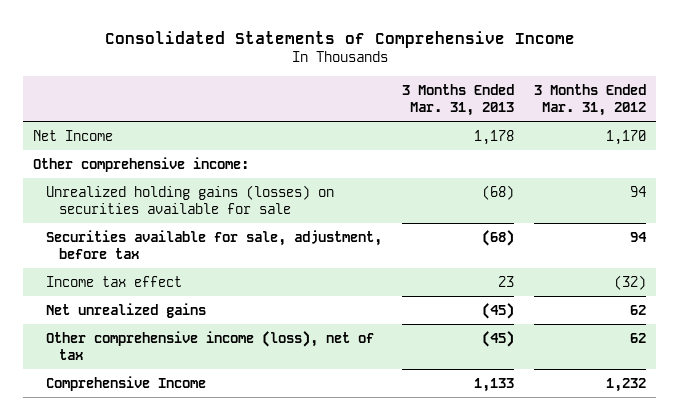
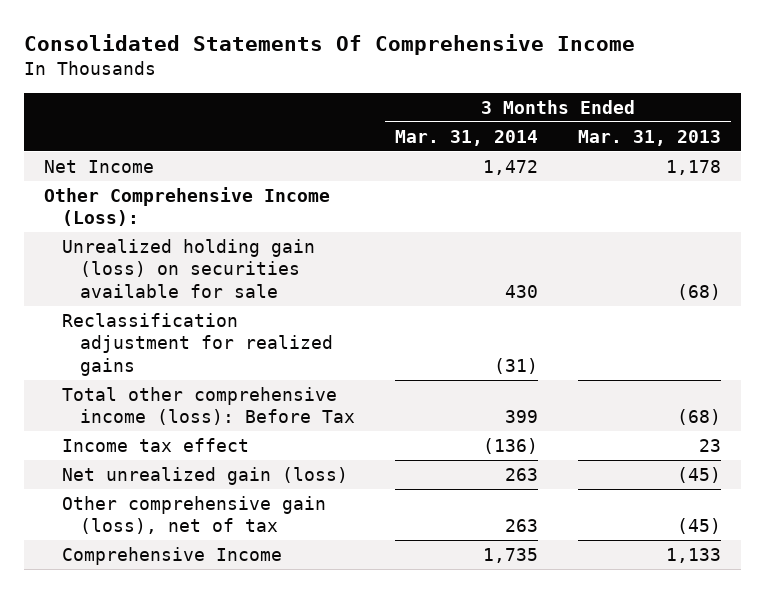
[104,31,575,49] Consolidated Statements of Comprehensive Income -> [23,34,635,56] Consolidated Statements Of Comprehensive Income
[534,83,647,116] 3 Months Ended Mar. 31, 2012 -> none
none -> [394,129,538,146] Mar. 31, 2014
[46,229,383,259] Securities available for sale, adjustment, before tax -> none
[33,156,250,172] Other comprehensive income: -> [43,186,330,227] Other Comprehensive Income (Loss):
[46,184,335,214] Unrealized holding gains (losses) on securities available for sale -> [61,238,315,298] Unrealized holding gain (loss) on securities available for sale
none -> [61,312,333,376] Reclassification adjustment for realized gains
none -> [61,386,355,426] Total other comprehensive income (loss): Before Tax
[46,302,207,318] Net unrealized gains -> [61,466,348,485] Net unrealized gain (loss)
[46,330,375,360] Other comprehensive income (loss), net of tax -> [61,495,326,535] Other comprehensive gain (loss), net of tax

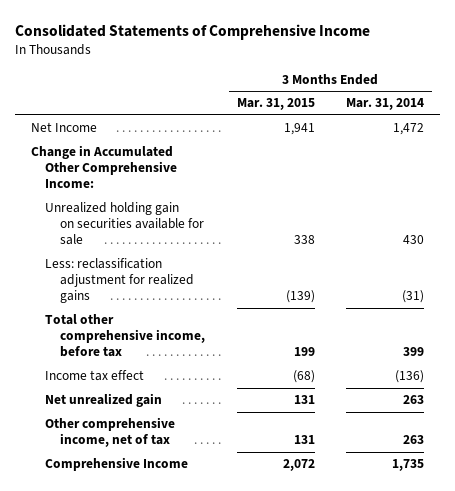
[23,34,635,56] Consolidated Statements Of Comprehensive Income -> [15,23,371,40] Consolidated Statements of Comprehensive Income
[577,129,721,146] Mar. 31, 2013 -> none
none -> [236,98,315,111] Mar. 31, 2015
[43,186,330,227] Other Comprehensive Income (Loss): -> [30,145,178,189] Change in Accumulated Other Comprehensive Income:
[61,238,315,298] Unrealized holding gain (loss) on securities available for sale -> [45,202,204,246] Unrealized holding gain on securities available for sale
[61,312,333,376] Reclassification adjustment for realized gains -> [45,258,194,304] Less: reclassification adjustment for realized gains
[61,386,355,426] Total other comprehensive income (loss): Before Tax -> [45,314,205,358] Total other comprehensive income, before tax
[61,466,348,485] Net unrealized gain (loss) -> [45,393,163,408] Net unrealized gain
[61,495,326,535] Other comprehensive gain (loss), net of tax -> [45,417,176,448] Other comprehensive income, net of tax

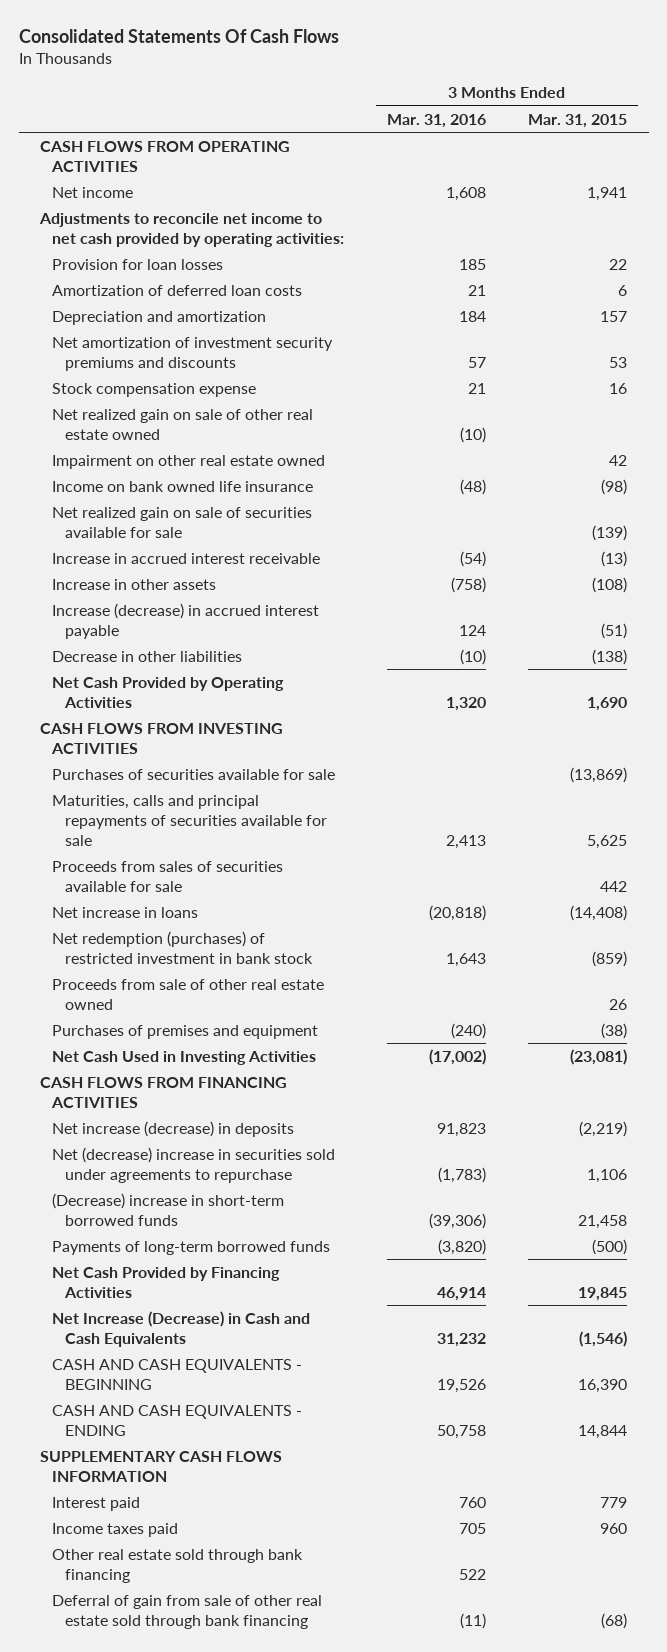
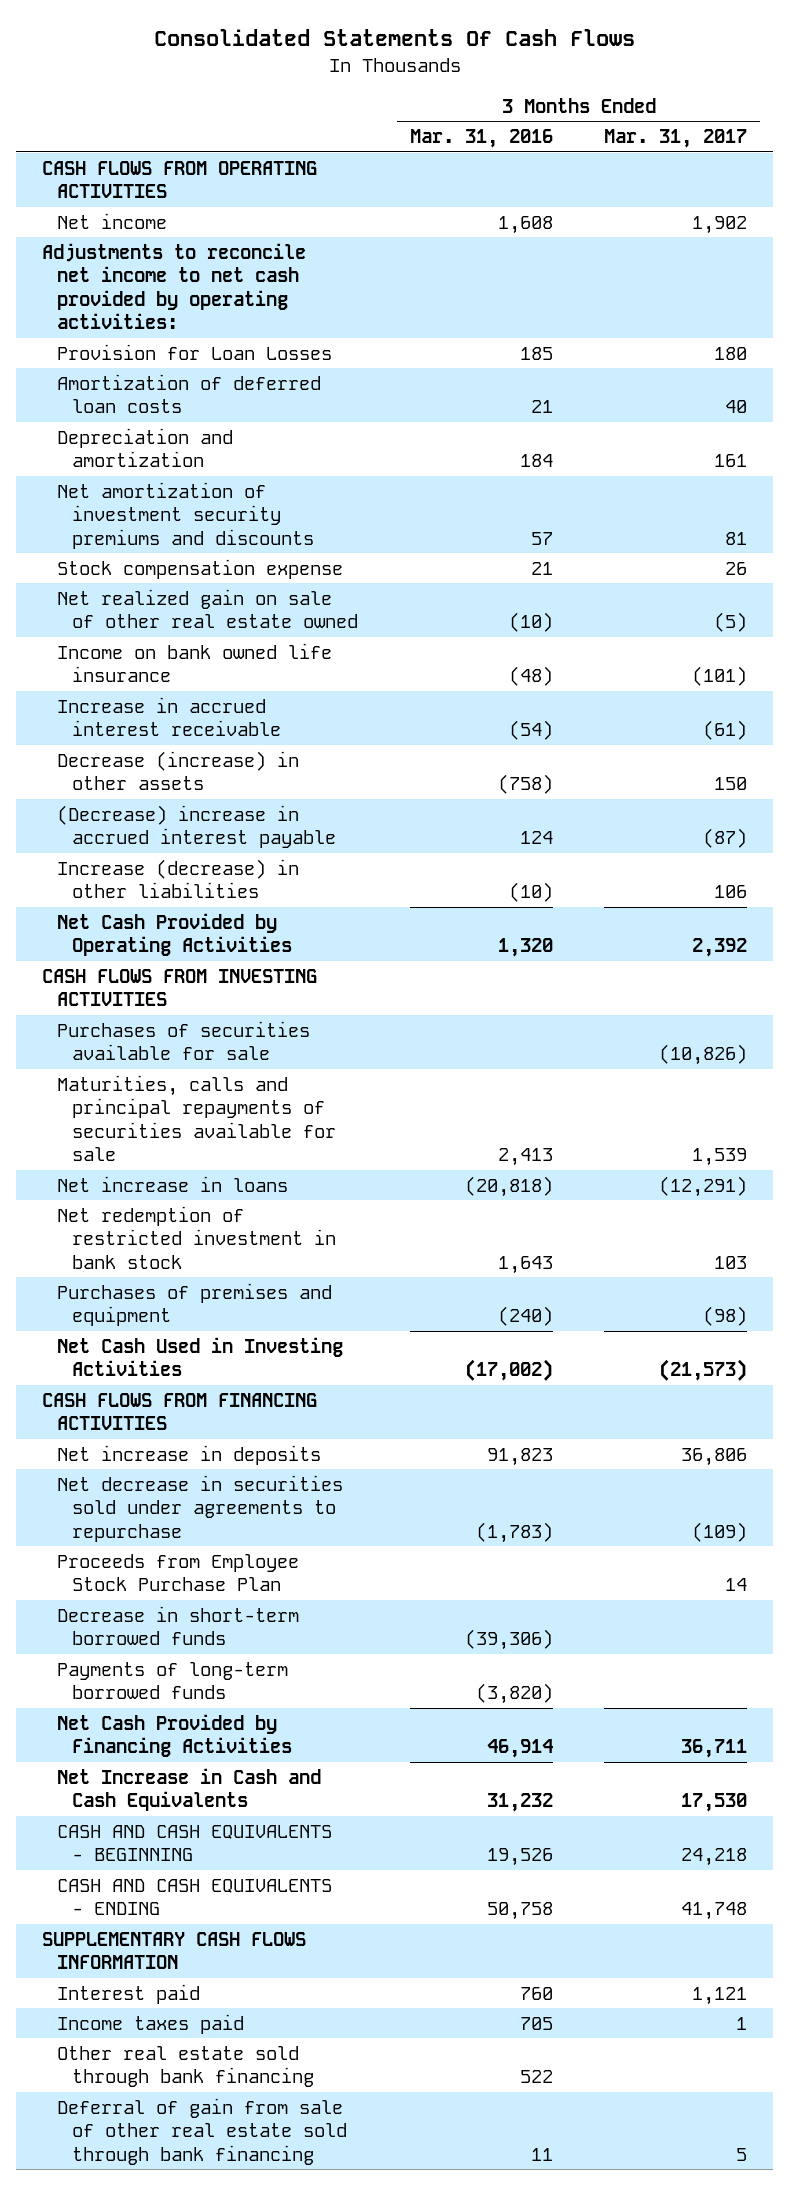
[528,113,628,128] Mar. 31, 2015 -> none
none -> [604,129,748,149] Mar. 31, 2017
[52,258,224,270] Provision for loan losses -> [57,343,333,360] Provision for Loan Losses
[52,454,326,469] Impairment on other real estate owned -> none
[52,506,313,538] Net realized gain on sale of securities available for sale -> none
[52,578,217,590] Increase in other assets -> [57,750,300,791] Decrease (increase) in other assets
[52,602,320,639] Increase (decrease) in accrued interest payable -> [57,804,337,849] (Decrease) increase in accrued interest payable
[52,650,243,662] Decrease in other liabilities -> [57,858,300,899] Increase (decrease) in other liabilities
[52,860,284,892] Proceeds from sales of securities available for sale -> none
[52,978,325,1010] Proceeds from sale of other real estate owned -> none
[52,930,313,964] Net redemption (purchases) of restricted investment in bank stock -> [57,1205,337,1269] Net redemption of restricted investment in bank stock
[52,1120,295,1137] Net increase (decrease) in deposits -> [57,1444,322,1465] Net increase in deposits
[52,1146,336,1183] Net (decrease) increase in securities sold under agreements to repurchase -> [57,1474,344,1542] Net decrease in securities sold under agreements to repurchase
none -> [57,1553,300,1592] Proceeds from Employee Stock Purchase Plan
[52,1192,285,1226] (Decrease) increase in short-term borrowed funds -> [57,1605,300,1646] Decrease in short-term borrowed funds
[52,1310,311,1347] Net Increase (Decrease) in Cash and Cash Equivalents -> [57,1767,322,1812] Net Increase in Cash and Cash Equivalents
[459,1612,486,1629] (11) -> [530,2147,553,2161] 11

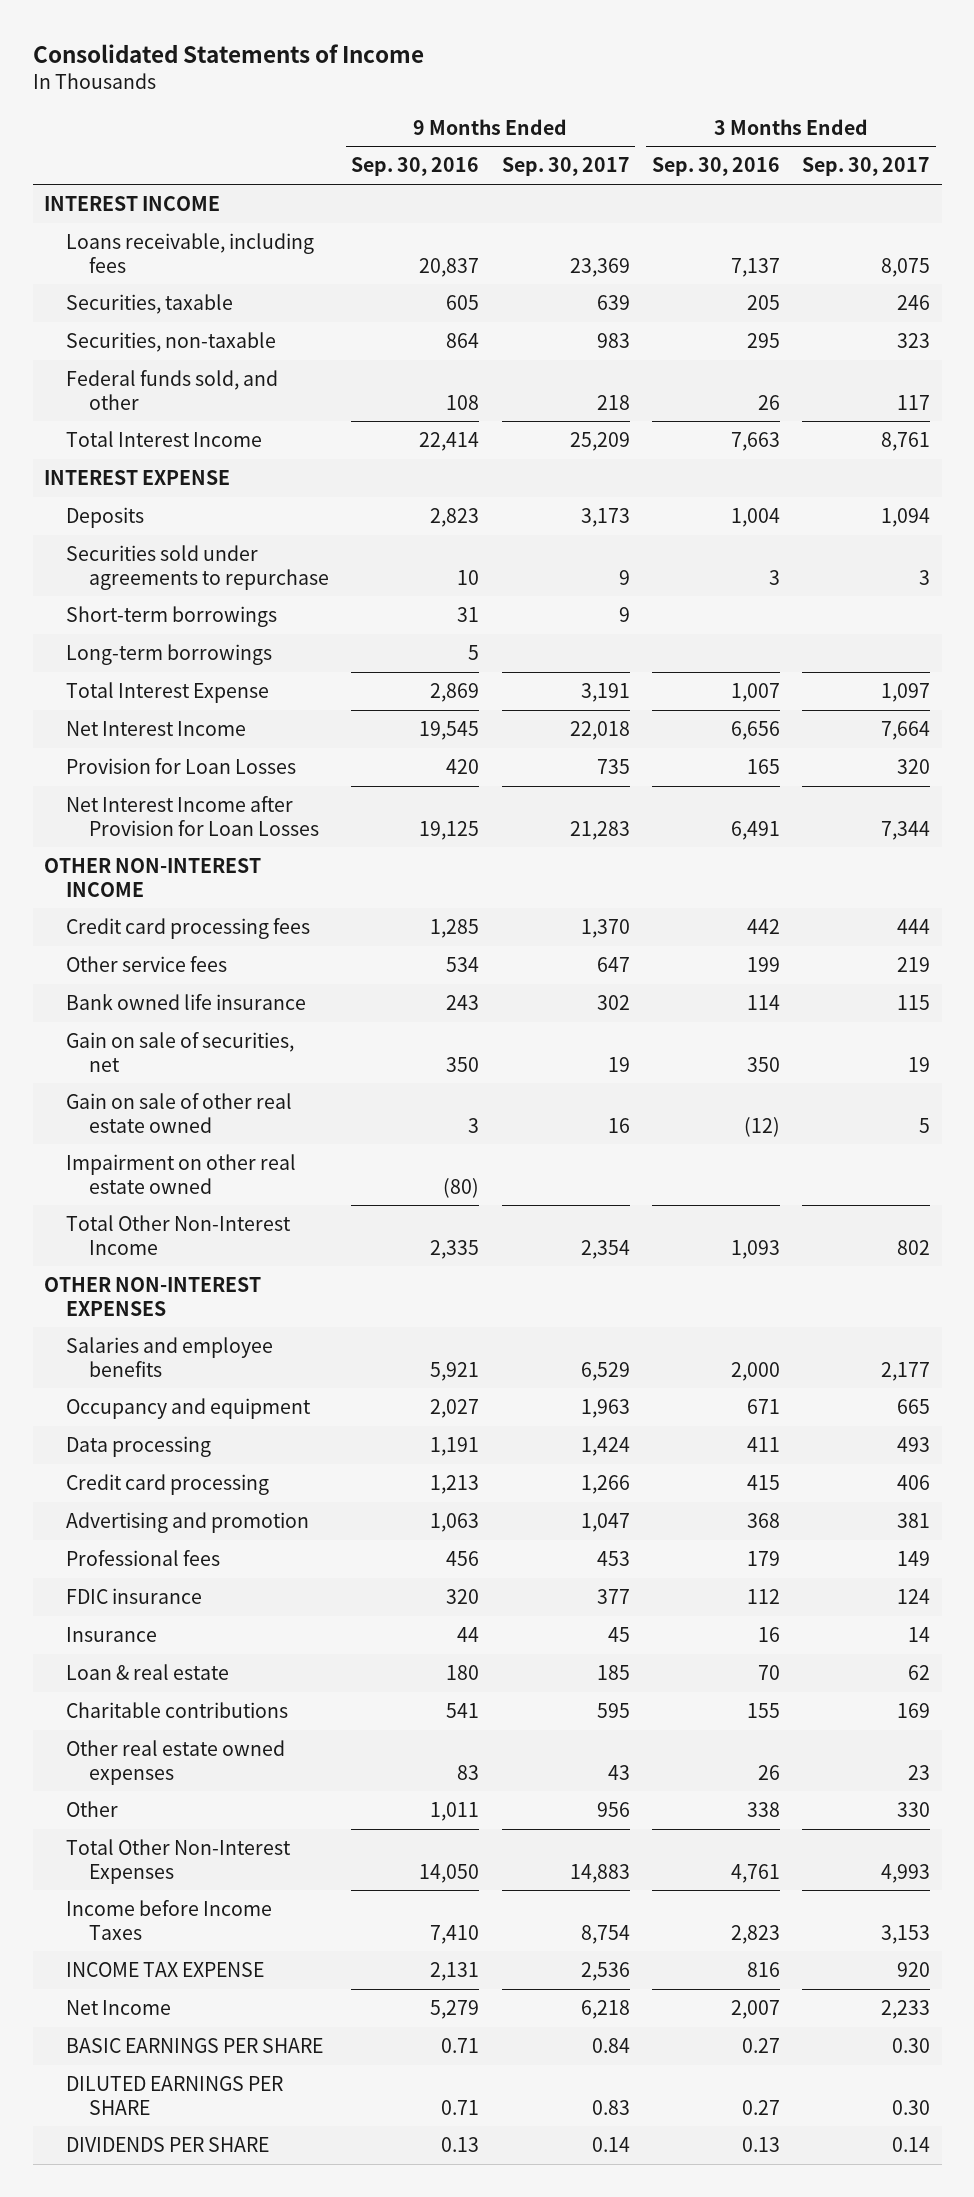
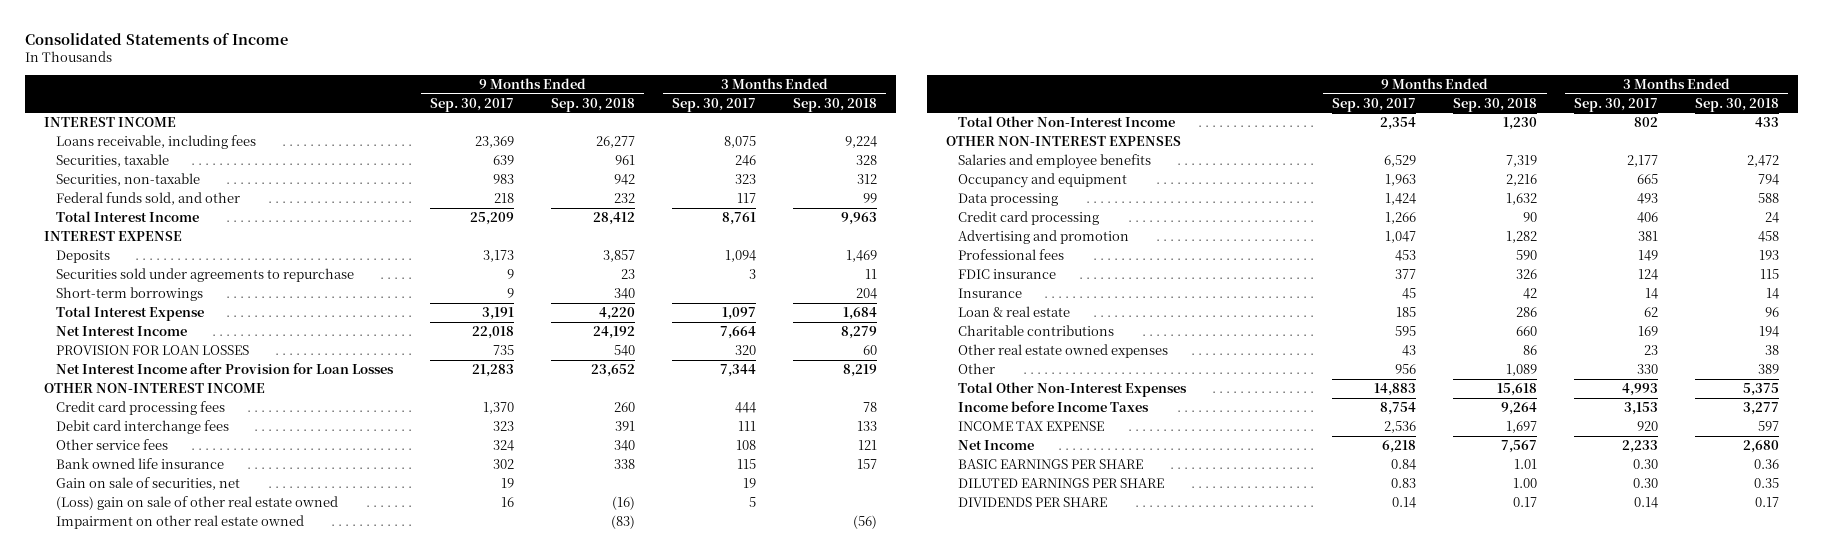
[351,157,480,177] Sep. 30, 2016 -> none
[651,157,780,177] Sep. 30, 2016 -> none
none -> [551,97,636,112] Sep. 30, 2018
none -> [793,97,878,112] Sep. 30, 2018
[66,644,273,666] Long-term borrowings -> none
[66,758,297,775] Provision for Loan Losses -> [56,344,250,355] PROVISION FOR LOAN LOSSES
none -> [56,419,230,434] Debit card interchange fees
[596,957,630,973] 647 -> [493,439,515,451] 324
[897,957,931,973] 219 -> [736,439,757,450] 108
[66,1093,293,1133] Gain on sale of other real estate owned -> [56,495,339,510] (Loss) gain on sale of other real estate owned

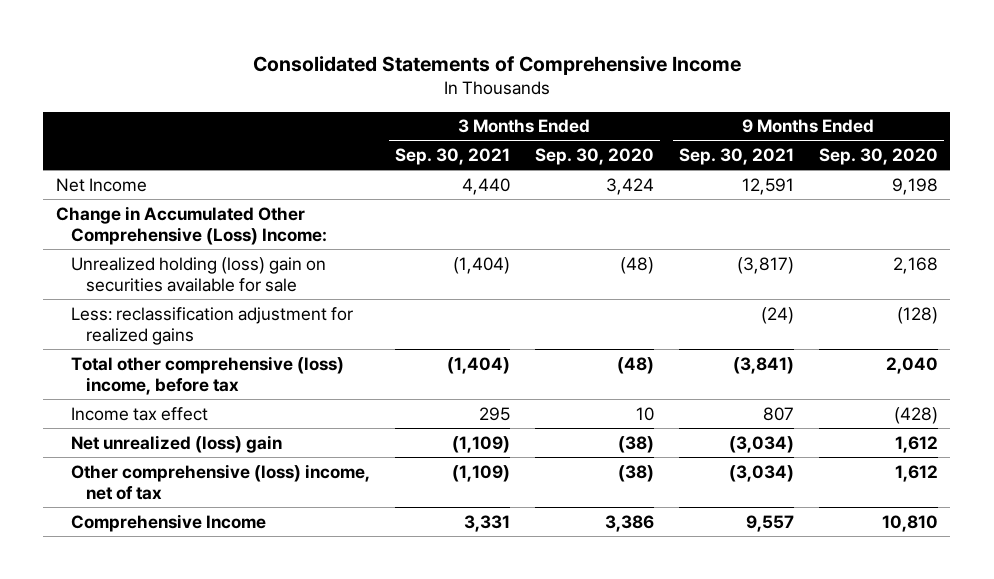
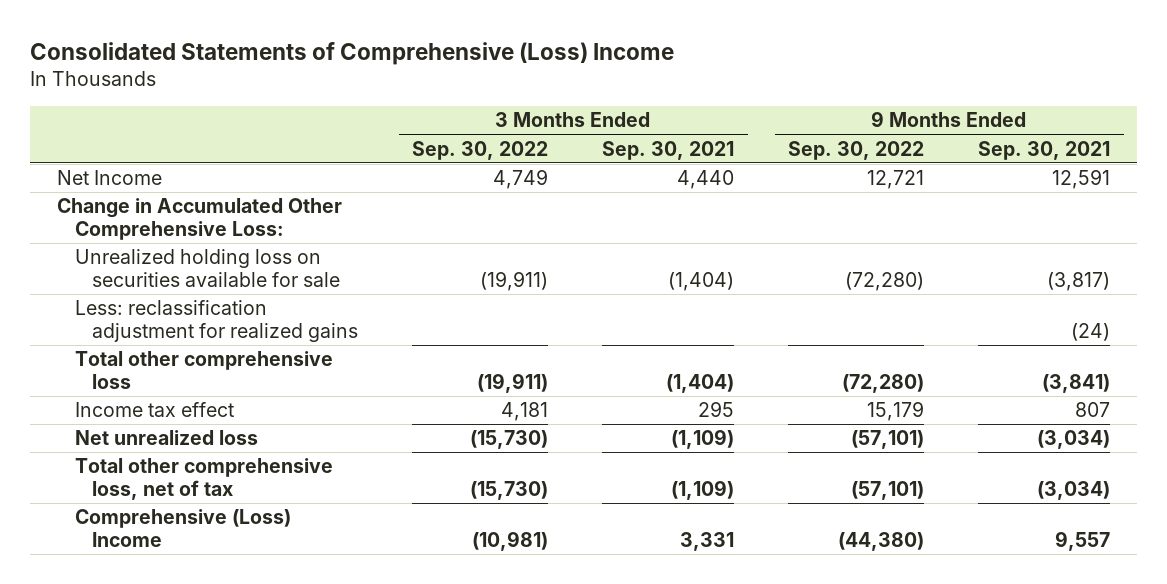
[252,55,741,75] Consolidated Statements of Comprehensive Income -> [29,41,674,65] Consolidated Statements of Comprehensive (Loss) Income
[534,148,654,166] Sep. 30, 2020 -> none
[818,148,938,166] Sep. 30, 2020 -> none
none -> [412,140,549,160] Sep. 30, 2022
none -> [788,140,925,160] Sep. 30, 2022
[55,205,328,246] Change in Accumulated Other Comprehensive (Loss) Income: -> [56,198,342,240] Change in Accumulated Other Comprehensive Loss:
[71,256,327,293] Unrealized holding (loss) gain on securities available for sale -> [74,249,341,287] Unrealized holding loss on securities available for sale
[71,355,345,396] Total other comprehensive (loss) income, before tax -> [74,351,333,389] Total other comprehensive loss
[71,434,283,453] Net unrealized (loss) gain -> [74,430,258,446] Net unrealized loss
[71,463,371,501] Other comprehensive (loss) income, net of tax -> [74,458,333,500] Total other comprehensive loss, net of tax
[71,513,267,532] Comprehensive Income -> [74,509,291,547] Comprehensive (Loss) Income

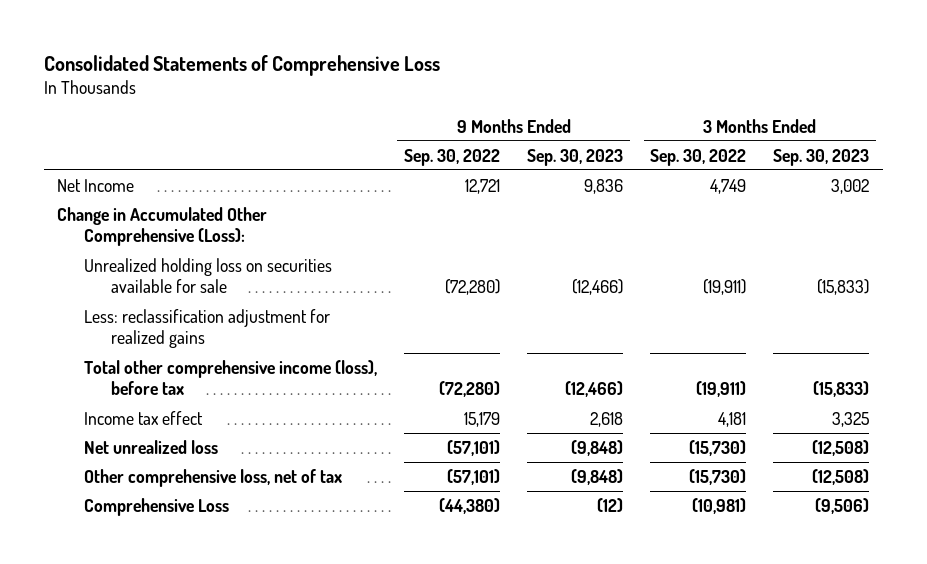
[29,41,674,65] Consolidated Statements of Comprehensive (Loss) Income -> [43,54,440,76] Consolidated Statements of Comprehensive Loss
[602,140,735,160] Sep. 30, 2021 -> none
[978,140,1111,160] Sep. 30, 2021 -> none
none -> [527,148,624,166] Sep. 30, 2023
none -> [773,148,870,166] Sep. 30, 2023
[56,198,342,240] Change in Accumulated Other Comprehensive Loss: -> [57,206,268,247] Change in Accumulated Other Comprehensive (Loss):
[74,351,333,389] Total other comprehensive loss -> [84,359,378,396] Total other comprehensive income (loss), before tax
[74,458,333,500] Total other comprehensive loss, net of tax -> [84,468,343,487] Other comprehensive loss, net of tax
[74,509,291,547] Comprehensive (Loss) Income -> [84,497,230,516] Comprehensive Loss

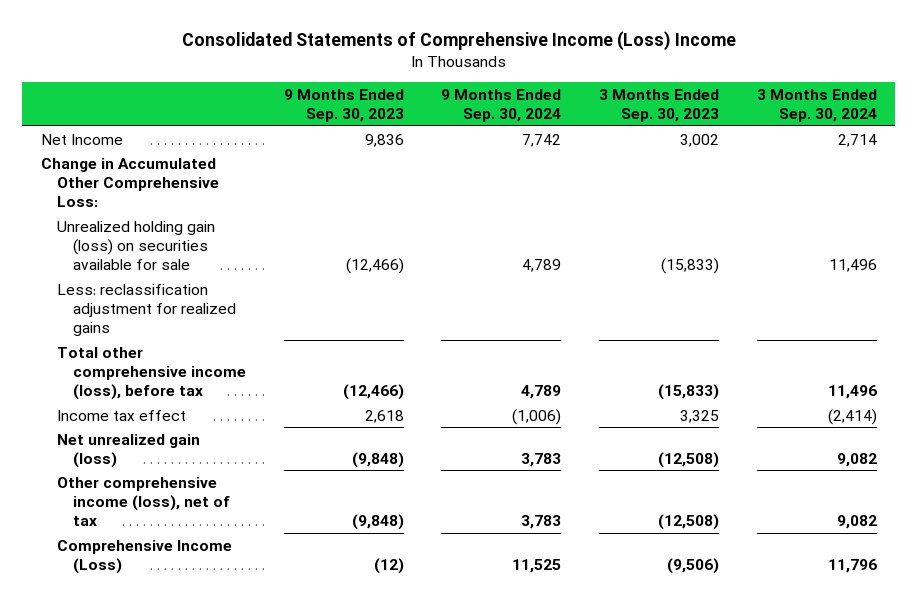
[43,54,440,76] Consolidated Statements of Comprehensive Loss -> [181,31,736,51] Consolidated Statements of Comprehensive Income (Loss) Income
[404,148,501,166] Sep. 30, 2022 -> none
[650,148,747,166] Sep. 30, 2022 -> none
none -> [441,89,562,123] 9 Months Ended Sep. 30, 2024
none -> [756,89,877,123] 3 Months Ended Sep. 30, 2024
[57,206,268,247] Change in Accumulated Other Comprehensive (Loss): -> [41,157,220,207] Change in Accumulated Other Comprehensive Loss:
[84,257,333,294] Unrealized holding loss on securities available for sale -> [57,220,216,270] Unrealized holding gain (loss) on securities available for sale
[84,439,219,454] Net unrealized loss -> [57,433,201,468] Net unrealized gain (loss)
[84,468,343,487] Other comprehensive loss, net of tax -> [57,476,230,526] Other comprehensive income (loss), net of tax
[84,497,230,516] Comprehensive Loss -> [57,539,233,574] Comprehensive Income (Loss)

